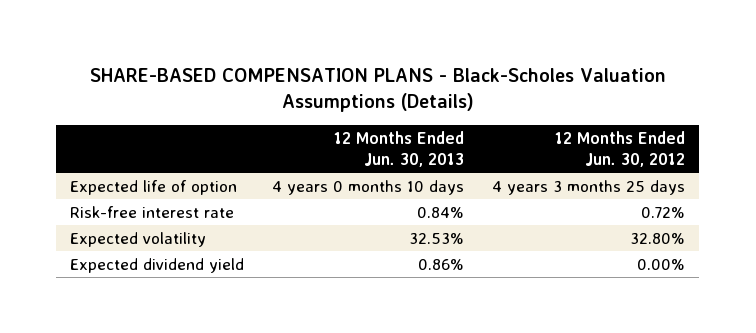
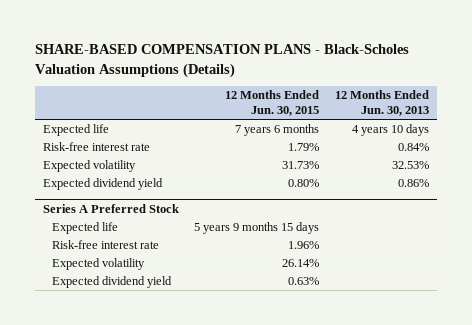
[555,130,686,167] 12 Months Ended Jun. 30, 2012 -> none
none -> [225,90,320,117] 12 Months Ended Jun. 30, 2015
[70,179,238,195] Expected life of option -> [42,124,109,137] Expected life
[272,179,465,195] 4 years 0 months 10 days -> [352,124,430,137] 4 years 10 days
none -> [42,203,179,213] Series A Preferred Stock
none -> [51,222,118,235] Expected life
none -> [51,240,159,250] Risk-free interest rate
none -> [51,258,145,271] Expected volatility
none -> [51,276,172,289] Expected dividend yield

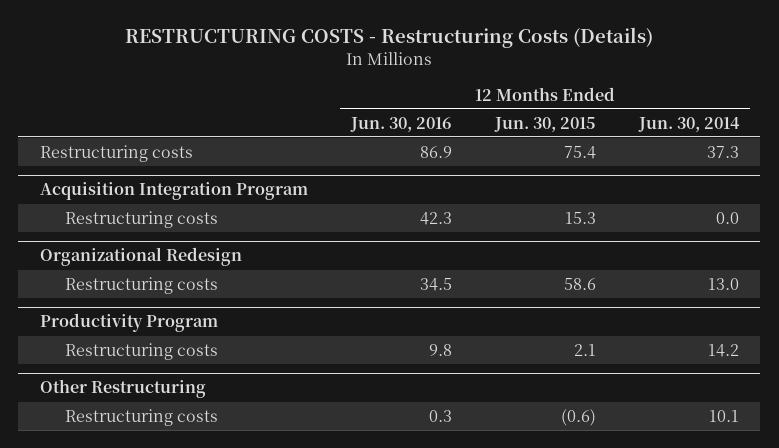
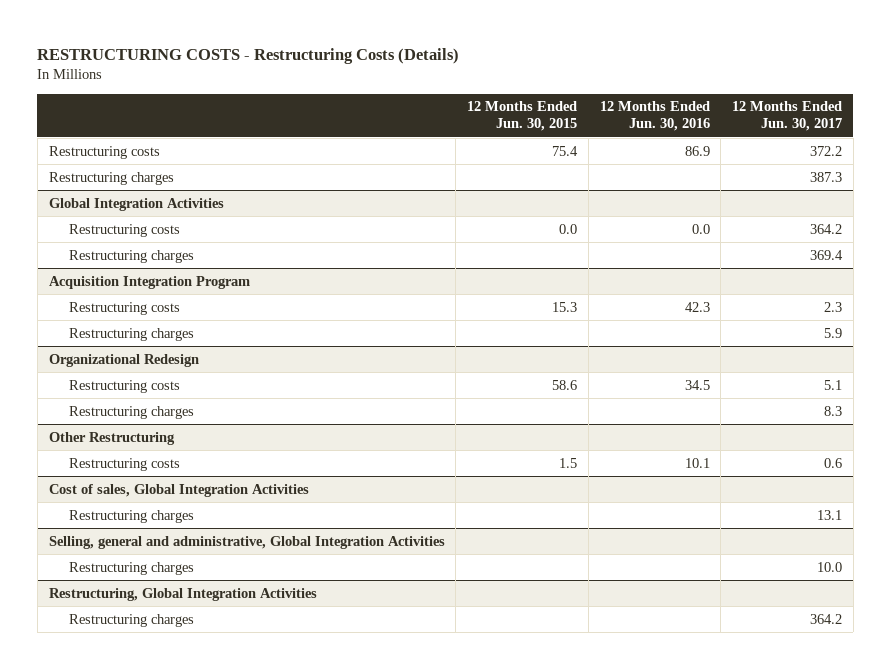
[637,116,740,132] Jun. 30, 2014 -> none
none -> [732,101,843,132] 12 Months Ended Jun. 30, 2017
none -> [48,171,174,185] Restructuring charges
none -> [48,197,224,211] Global Integration Activities
none -> [69,223,181,237] Restructuring costs
none -> [69,249,195,263] Restructuring charges
none -> [69,327,195,341] Restructuring charges
[39,313,218,333] Productivity Program -> none
[64,342,218,360] Restructuring costs -> none
none -> [69,405,195,419] Restructuring charges
[428,409,452,422] 0.3 -> [684,457,710,468] 10.1
[560,408,596,426] (0.6) -> [559,457,578,468] 1.5
none -> [48,483,309,497] Cost of sales, Global Integration Activities
none -> [69,509,195,523] Restructuring charges
none -> [48,535,445,549] Selling, general and administrative, Global Integration Activities
none -> [69,561,195,575] Restructuring charges
none -> [48,587,317,601] Restructuring, Global Integration Activities
none -> [69,613,195,627] Restructuring charges

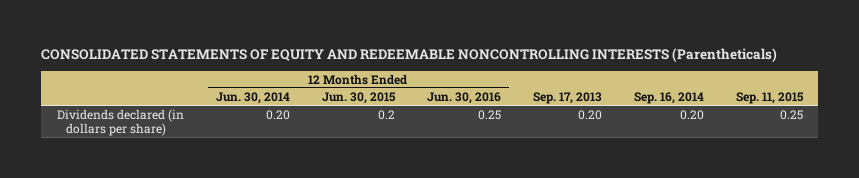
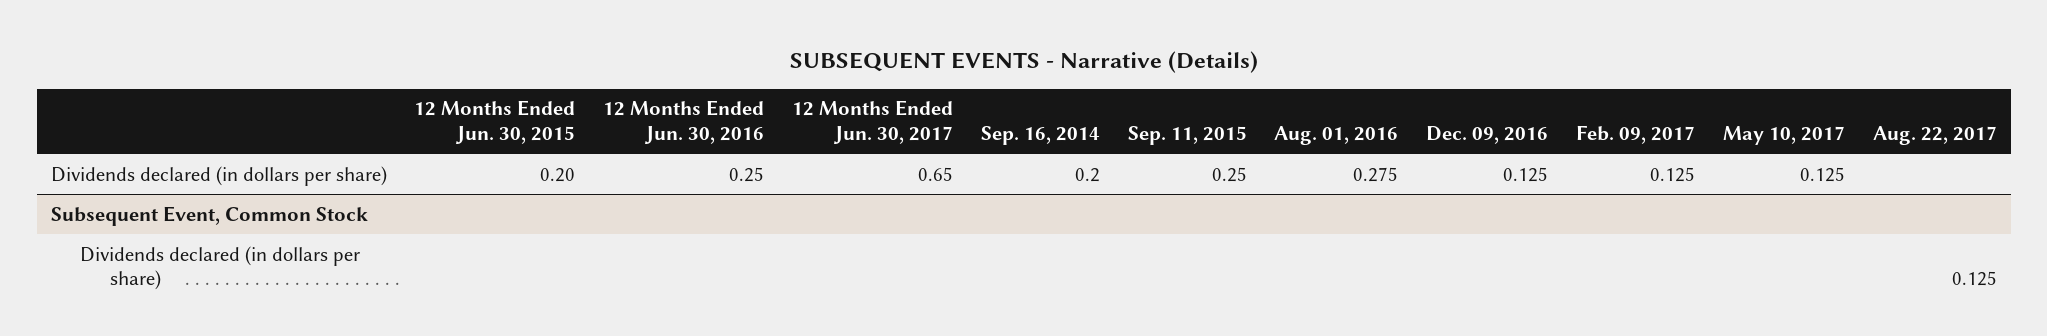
[40,48,777,63] CONSOLIDATED STATEMENTS OF EQUITY AND REDEEMABLE NONCONTROLLING INTERESTS (Parentheticals) -> [789,51,1258,74] SUBSEQUENT EVENTS - Narrative (Details)
[215,91,290,104] Jun. 30, 2014 -> none
[532,91,602,104] Sep. 17, 2013 -> none
none -> [792,100,954,144] 12 Months Ended Jun. 30, 2017
none -> [1274,125,1399,145] Aug. 01, 2016
none -> [1426,125,1549,144] Dec. 09, 2016
none -> [1576,124,1696,144] Feb. 09, 2017
none -> [1722,125,1845,145] May 10, 2017
none -> [1872,125,1997,145] Aug. 22, 2017
[377,109,395,120] 0.2 -> [540,167,576,182] 0.20
[679,109,704,120] 0.20 -> [1074,167,1100,182] 0.2
none -> [50,205,368,226] Subsequent Event, Common Stock
none -> [80,245,361,291] Dividends declared (in dollars per share)

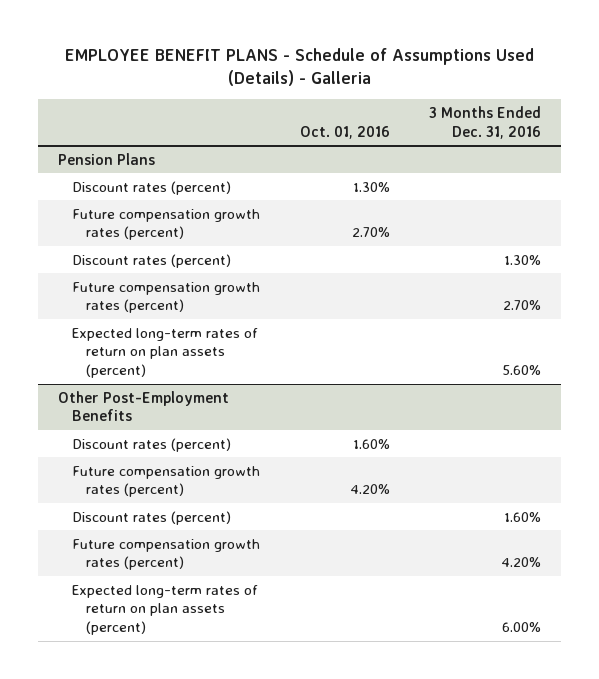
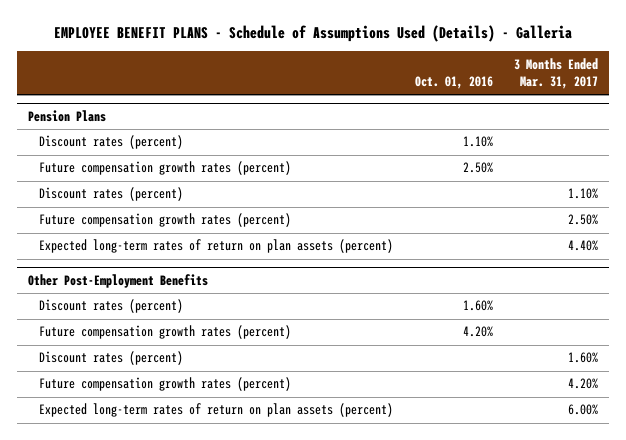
[429,105,542,139] 3 Months Ended Dec. 31, 2016 -> none
none -> [514,57,599,90] 3 Months Ended Mar. 31, 2017
[352,181,390,192] 1.30% -> [462,136,493,148] 1.10%
[351,227,390,238] 2.70% -> [462,162,493,174] 2.50%

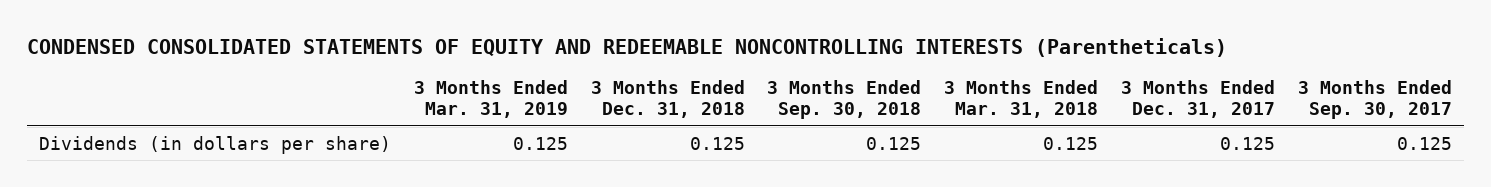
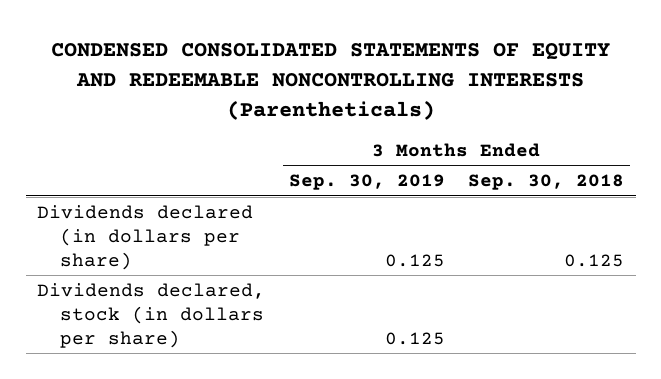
[413,80,568,119] 3 Months Ended Mar. 31, 2019 -> none
[590,80,745,119] 3 Months Ended Dec. 31, 2018 -> none
[944,80,1099,119] 3 Months Ended Mar. 31, 2018 -> none
[1121,80,1276,119] 3 Months Ended Dec. 31, 2017 -> none
[1298,80,1453,120] 3 Months Ended Sep. 30, 2017 -> none
none -> [288,174,445,191] Sep. 30, 2019
[38,135,391,154] Dividends (in dollars per share) -> [37,204,254,270] Dividends declared (in dollars per share)
none -> [37,282,266,348] Dividends declared, stock (in dollars per share)

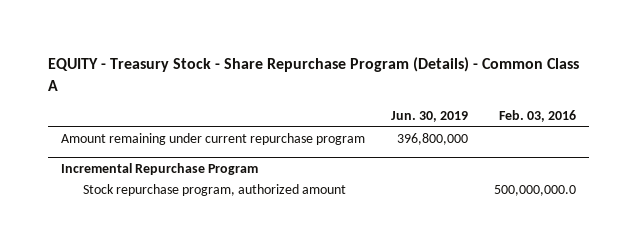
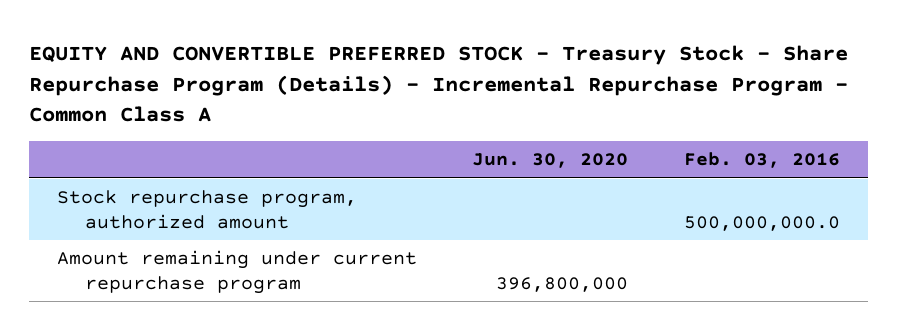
[47,57,579,92] EQUITY - Treasury Stock - Share Repurchase Program (Details) - Common Class A -> [29,44,849,123] EQUITY AND CONVERTIBLE PREFERRED STOCK - Treasury Stock - Share Repurchase Program (Details) - Incremental Repurchase Program - Common Class A
[390,111,468,123] Jun. 30, 2019 -> none
none -> [472,153,629,169] Jun. 30, 2020
none -> [57,190,358,229] Stock repurchase program, authorized amount
[60,163,258,176] Incremental Repurchase Program -> none
[82,184,346,197] Stock repurchase program, authorized amount -> none

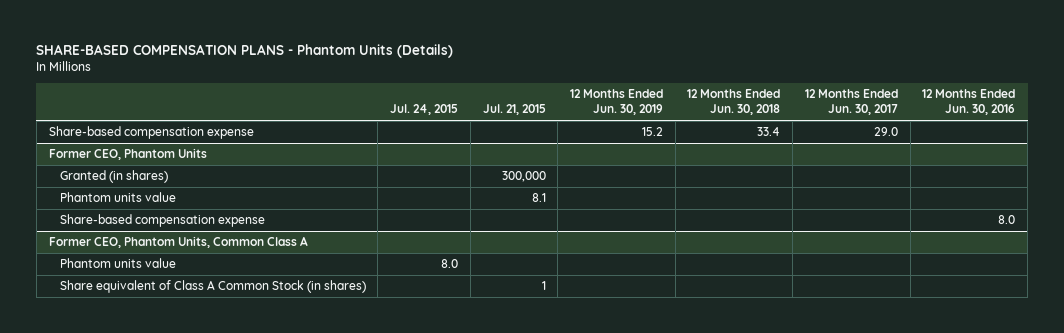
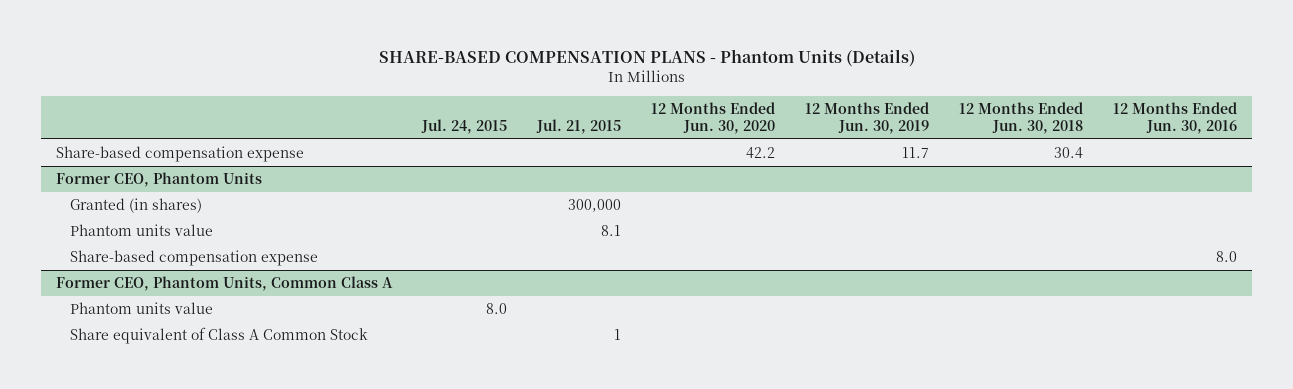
[804,89,898,116] 12 Months Ended Jun. 30, 2017 -> none
none -> [651,101,776,134] 12 Months Ended Jun. 30, 2020
[642,127,664,137] 15.2 -> [902,147,930,159] 11.7
[757,127,781,137] 33.4 -> [1054,147,1084,159] 30.4
[59,280,366,294] Share equivalent of Class A Common Stock (in shares) -> [70,327,369,345] Share equivalent of Class A Common Stock

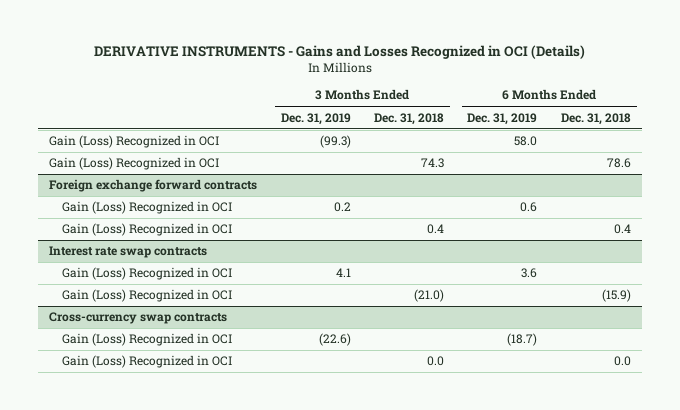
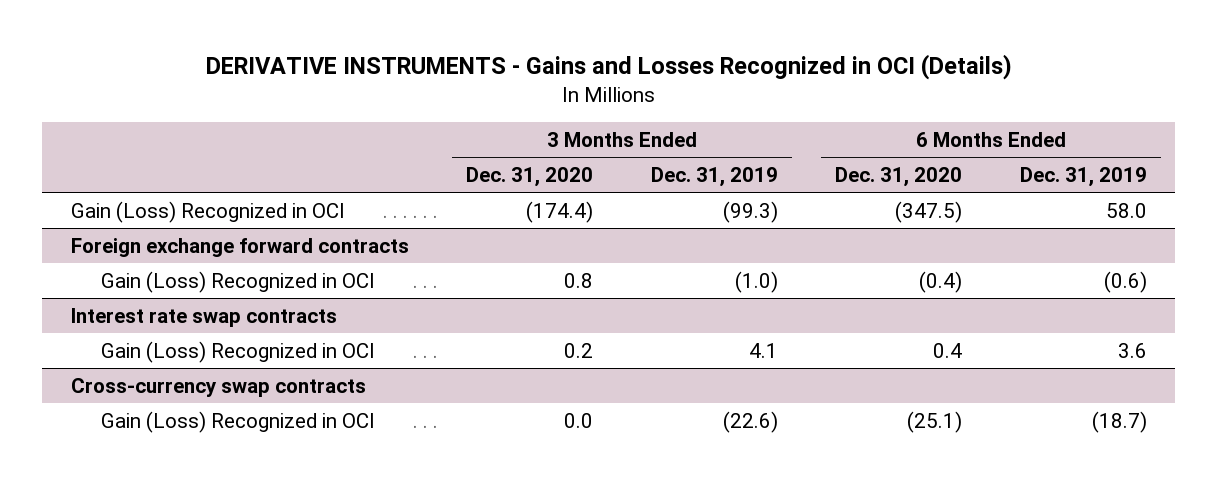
[373,112,444,125] Dec. 31, 2018 -> none
[560,112,631,125] Dec. 31, 2018 -> none
none -> [466,167,594,188] Dec. 31, 2020
none -> [835,167,963,188] Dec. 31, 2020
[49,157,220,171] Gain (Loss) Recognized in OCI -> none
[62,223,233,237] Gain (Loss) Recognized in OCI -> none
[333,202,351,213] 0.2 -> [734,270,778,293] (1.0)
[520,202,538,213] 0.6 -> [1103,270,1147,293] (0.6)
[62,289,233,303] Gain (Loss) Recognized in OCI -> none
[62,355,233,369] Gain (Loss) Recognized in OCI -> none

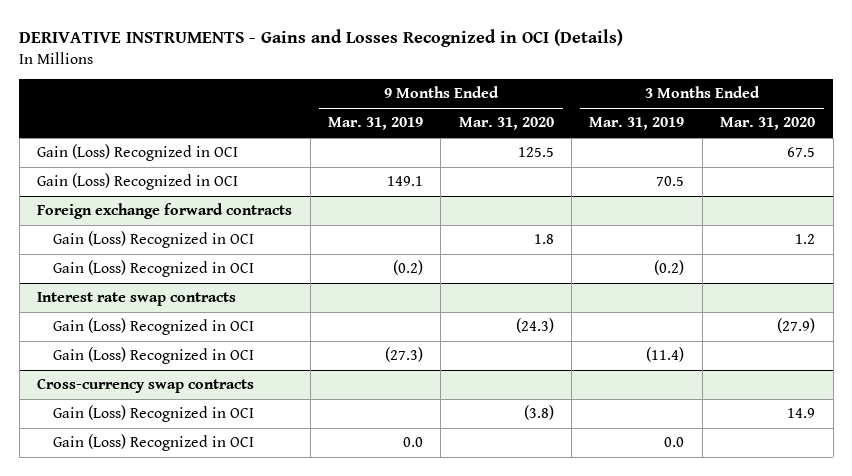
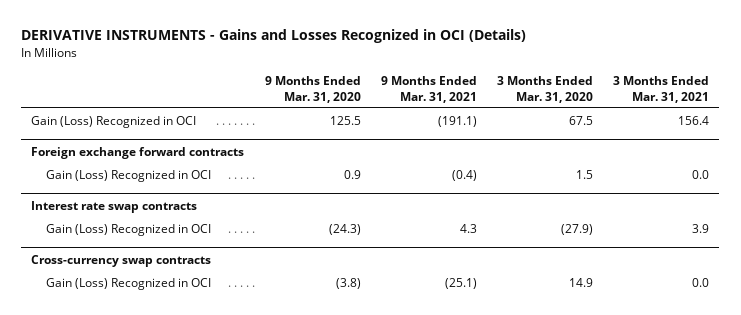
[327,117,423,131] Mar. 31, 2019 -> none
[589,117,685,131] Mar. 31, 2019 -> none
none -> [380,75,477,103] 9 Months Ended Mar. 31, 2021
none -> [613,75,710,103] 3 Months Ended Mar. 31, 2021
[37,173,239,191] Gain (Loss) Recognized in OCI -> none
[52,260,254,278] Gain (Loss) Recognized in OCI -> none
[533,234,554,245] 1.8 -> [343,170,361,180] 0.9
[795,234,816,245] 1.2 -> [575,170,593,180] 1.5
[52,347,254,365] Gain (Loss) Recognized in OCI -> none
[52,434,254,452] Gain (Loss) Recognized in OCI -> none

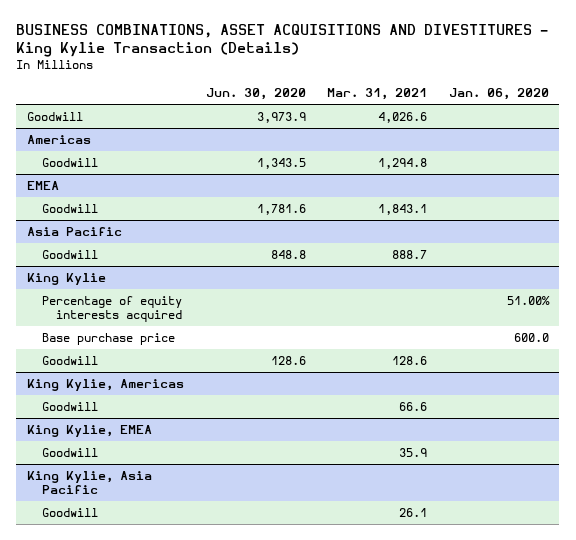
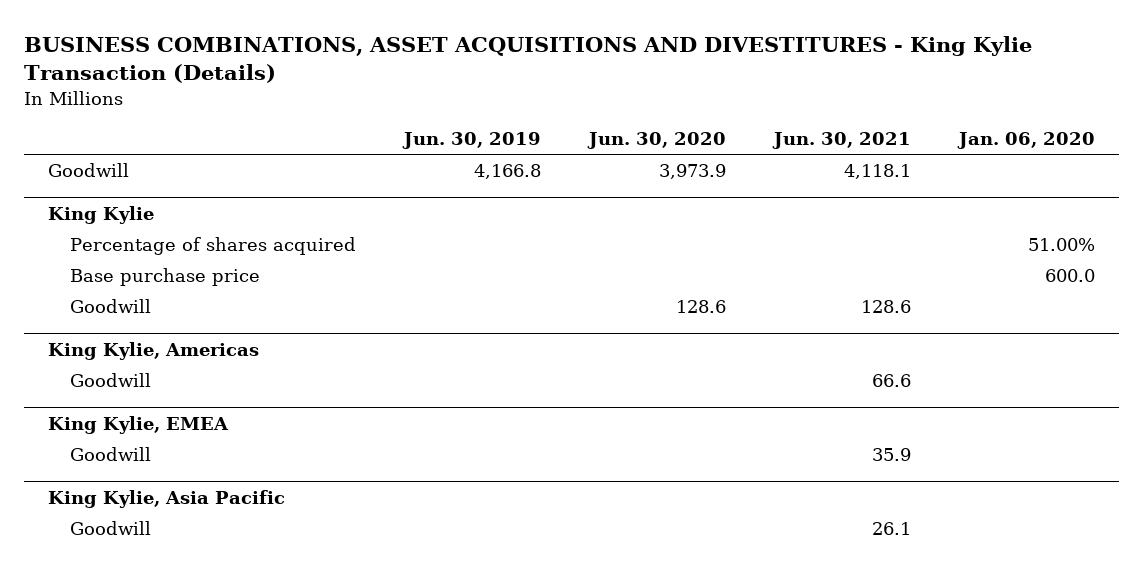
[327,88,428,101] Mar. 31, 2021 -> none
none -> [402,132,542,150] Jun. 30, 2019
none -> [772,132,912,150] Jun. 30, 2021
[27,135,92,145] Americas -> none
[41,158,98,168] Goodwill -> none
[27,181,60,191] EMEA -> none
[41,204,98,214] Goodwill -> none
[27,227,123,237] Asia Pacific -> none
[41,250,98,260] Goodwill -> none
[41,296,182,322] Percentage of equity interests acquired -> [70,237,357,256] Percentage of shares acquired

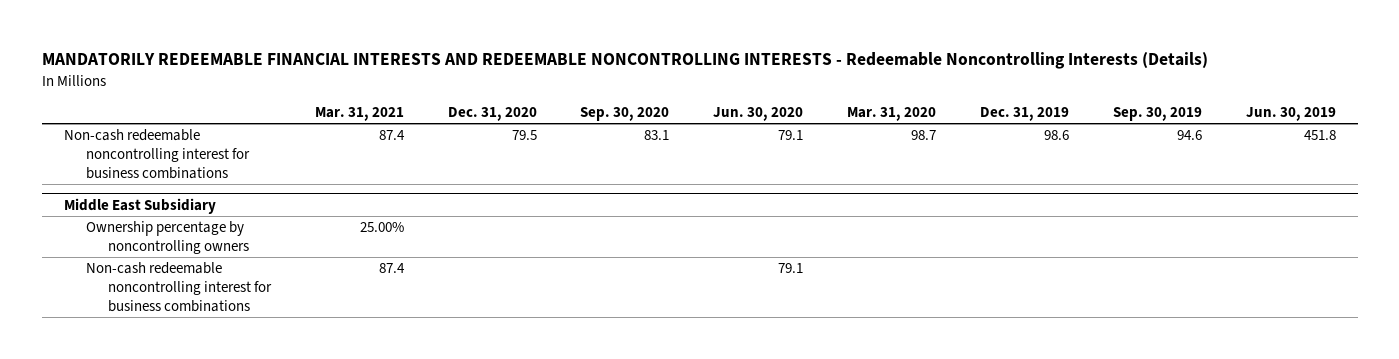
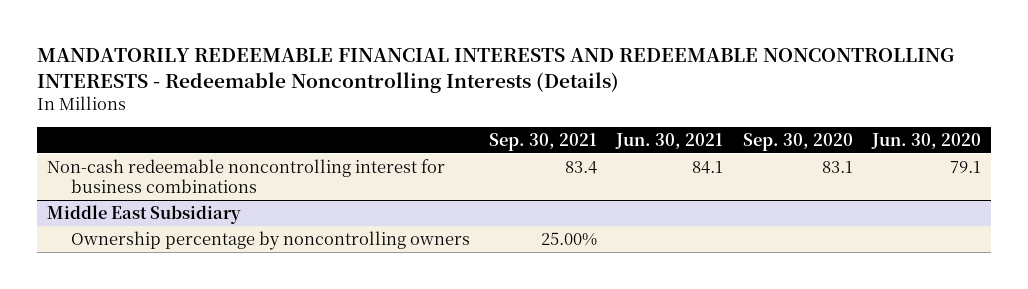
[314,106,404,121] Mar. 31, 2021 -> none
[447,106,537,121] Dec. 31, 2020 -> none
[847,106,937,121] Mar. 31, 2020 -> none
[980,106,1070,121] Dec. 31, 2019 -> none
[1112,106,1202,121] Sep. 30, 2019 -> none
[1245,106,1336,121] Jun. 30, 2019 -> none
none -> [488,132,597,151] Sep. 30, 2021
none -> [615,132,724,149] Jun. 30, 2021
[85,262,272,313] Non-cash redeemable noncontrolling interest for business combinations -> none

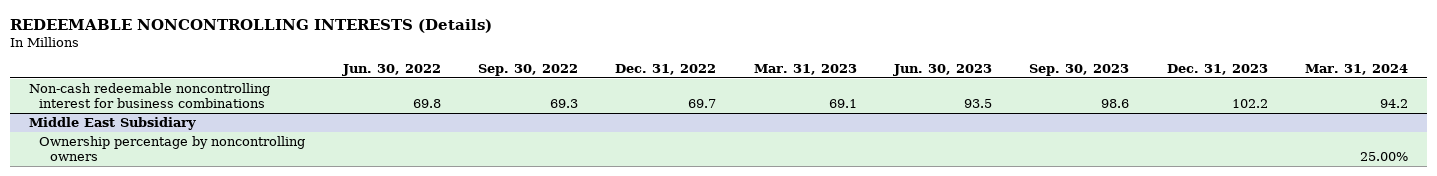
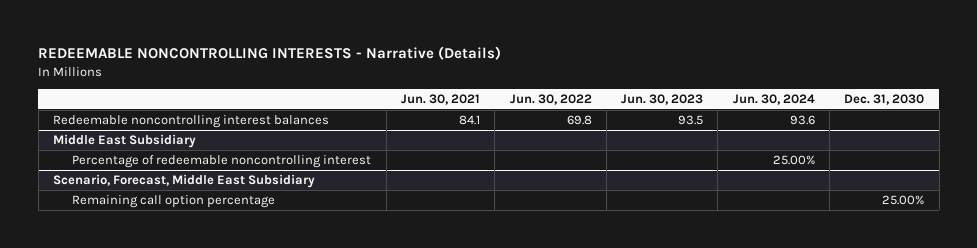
[10,18,493,33] REDEEMABLE NONCONTROLLING INTERESTS (Details) -> [38,46,502,61] REDEEMABLE NONCONTROLLING INTERESTS - Narrative (Details)
[478,63,579,76] Sep. 30, 2022 -> none
[615,63,717,75] Dec. 31, 2022 -> none
[753,63,857,75] Mar. 31, 2023 -> none
[1029,63,1130,76] Sep. 30, 2023 -> none
[1166,63,1268,75] Dec. 31, 2023 -> none
[1304,63,1408,75] Mar. 31, 2024 -> none
none -> [400,93,480,105] Jun. 30, 2021
none -> [732,93,815,105] Jun. 30, 2024
none -> [844,93,925,105] Dec. 31, 2030
[28,82,270,109] Non-cash redeemable noncontrolling interest for business combinations -> [53,114,330,128] Redeemable noncontrolling interest balances
[39,135,306,162] Ownership percentage by noncontrolling owners -> [72,154,372,168] Percentage of redeemable noncontrolling interest
none -> [53,173,316,188] Scenario, Forecast, Middle East Subsidiary
none -> [72,194,276,208] Remaining call option percentage

